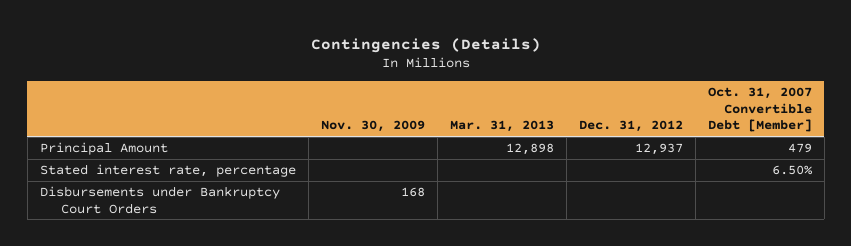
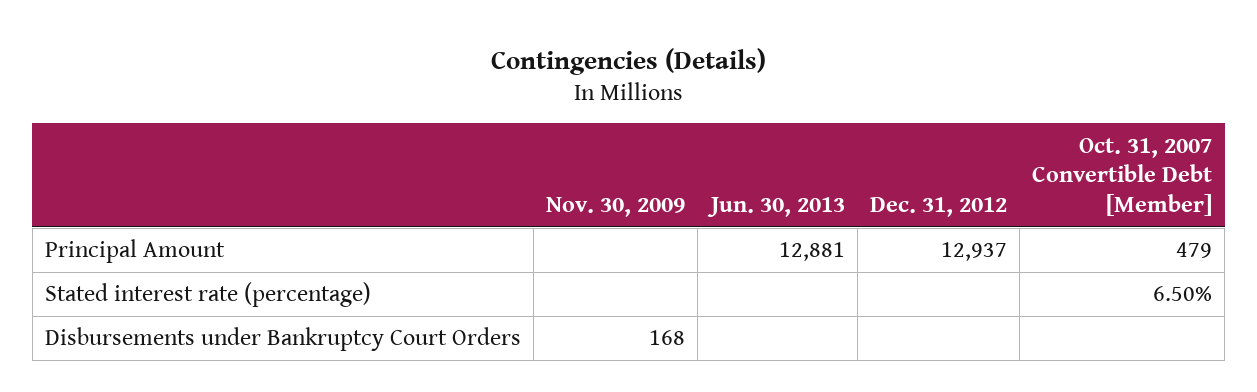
[449,120,554,133] Mar. 31, 2013 -> none
none -> [706,197,845,218] Jun. 30, 2013
[39,164,296,178] Stated interest rate, percentage -> [44,282,371,308] Stated interest rate (percentage)

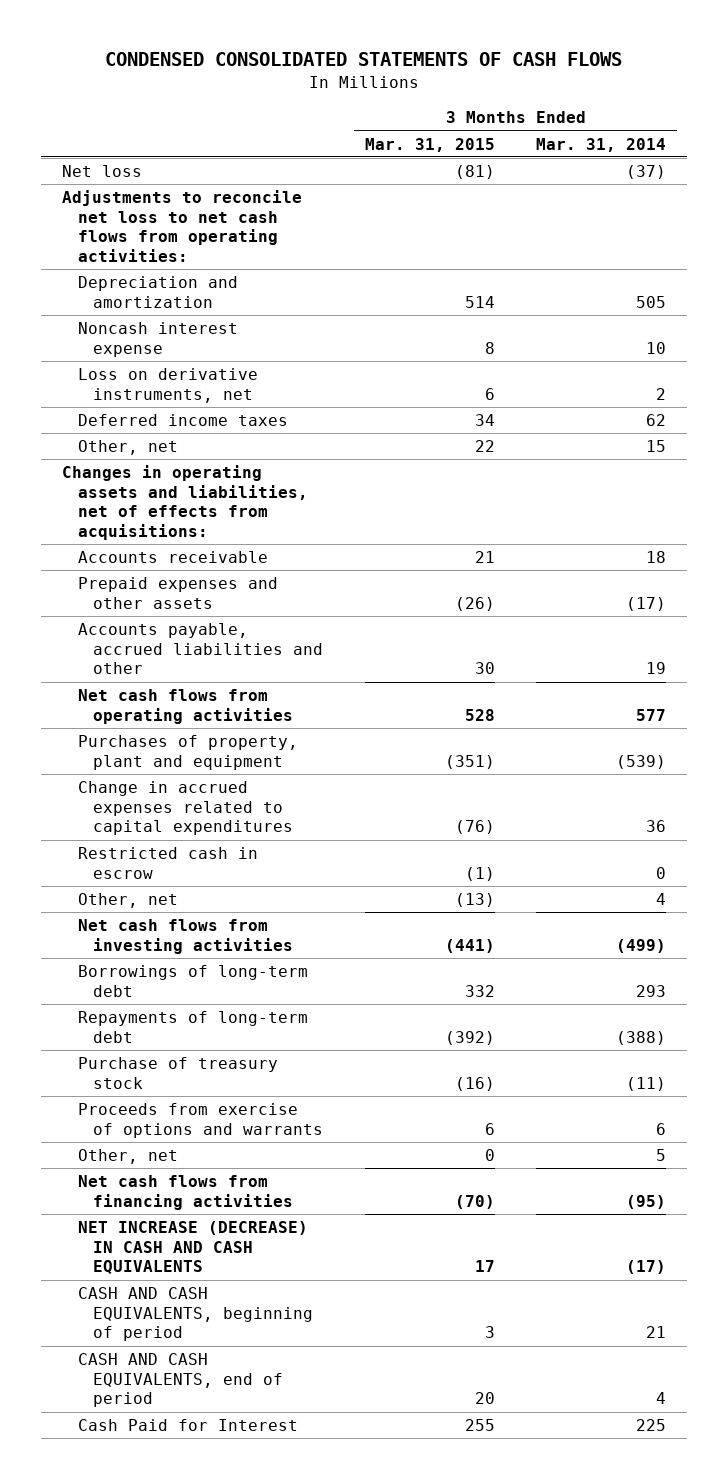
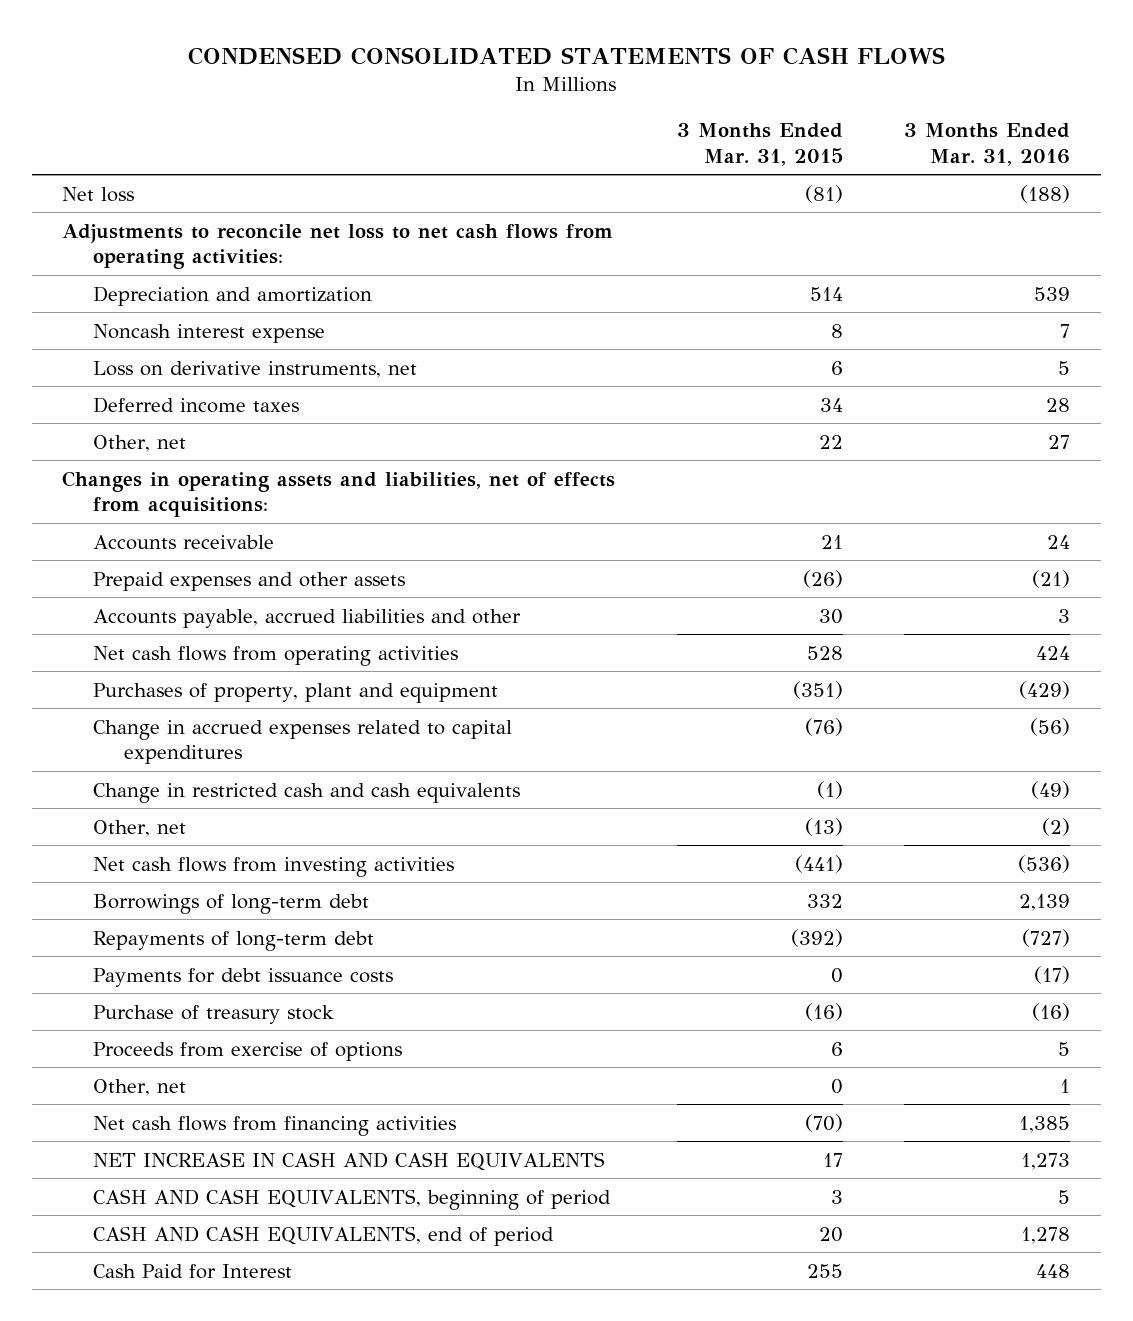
[536,137,667,152] Mar. 31, 2014 -> none
none -> [904,123,1071,167] 3 Months Ended Mar. 31, 2016
[77,847,258,879] Restricted cash in escrow -> [93,782,521,803] Change in restricted cash and cash equivalents
none -> [93,967,394,987] Payments for debt issuance costs
[77,1103,324,1138] Proceeds from exercise of options and warrants -> [93,1041,403,1061] Proceeds from exercise of options
[77,1221,308,1275] NET INCREASE (DECREASE) IN CASH AND CASH EQUIVALENTS -> [93,1151,606,1171] NET INCREASE IN CASH AND CASH EQUIVALENTS

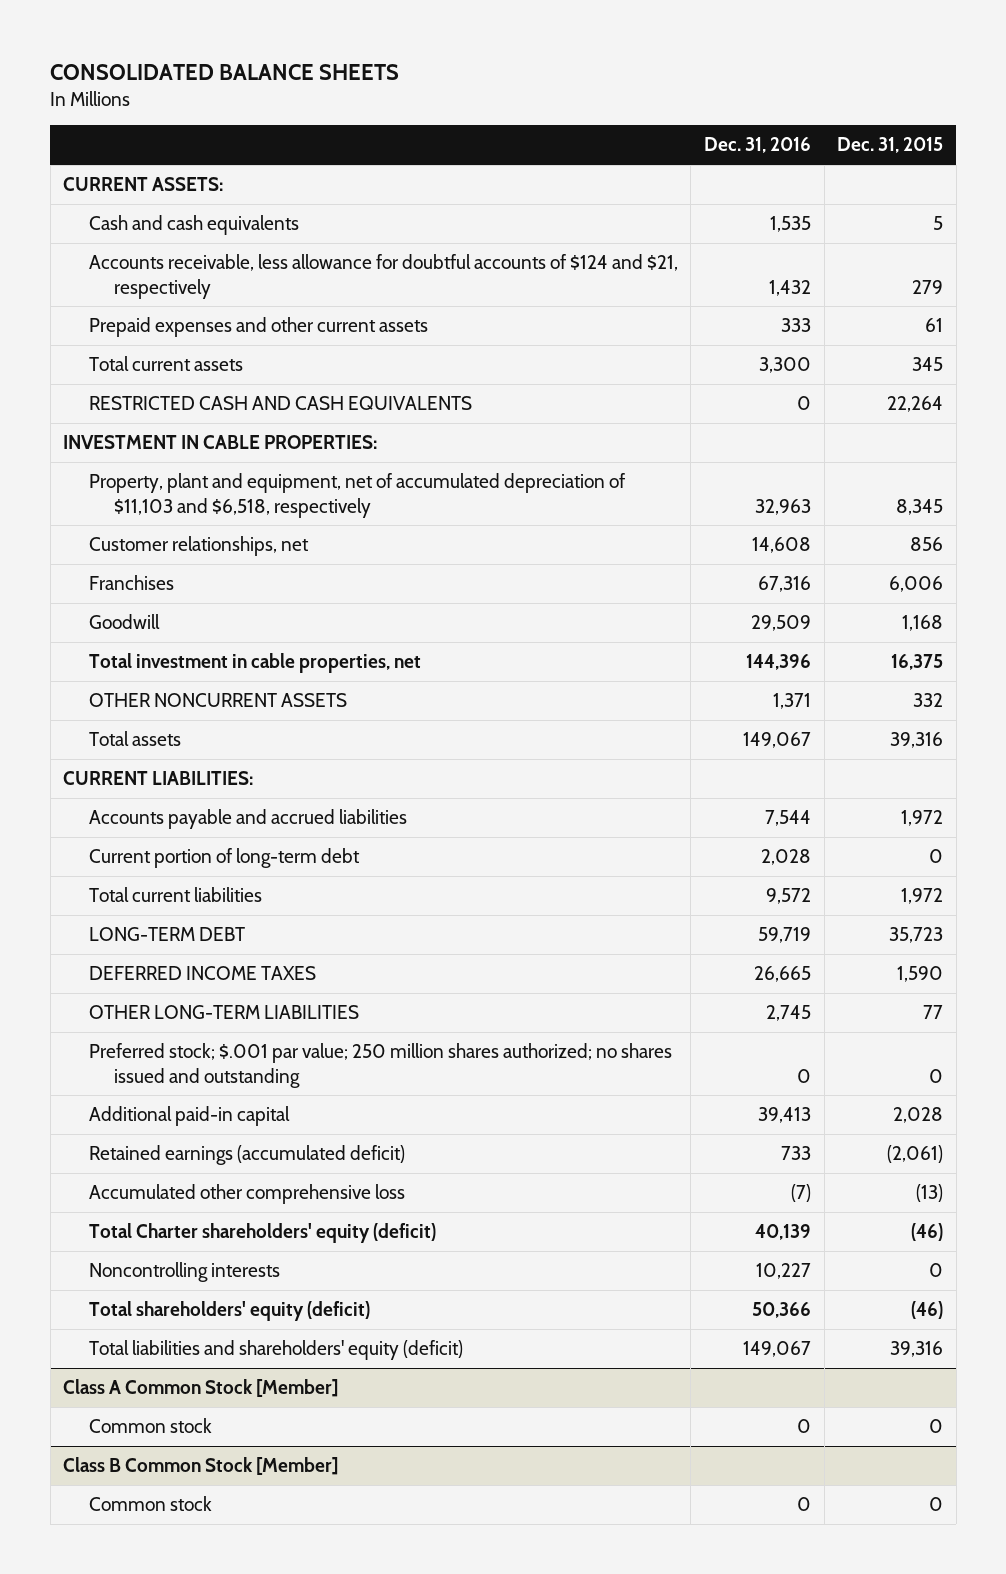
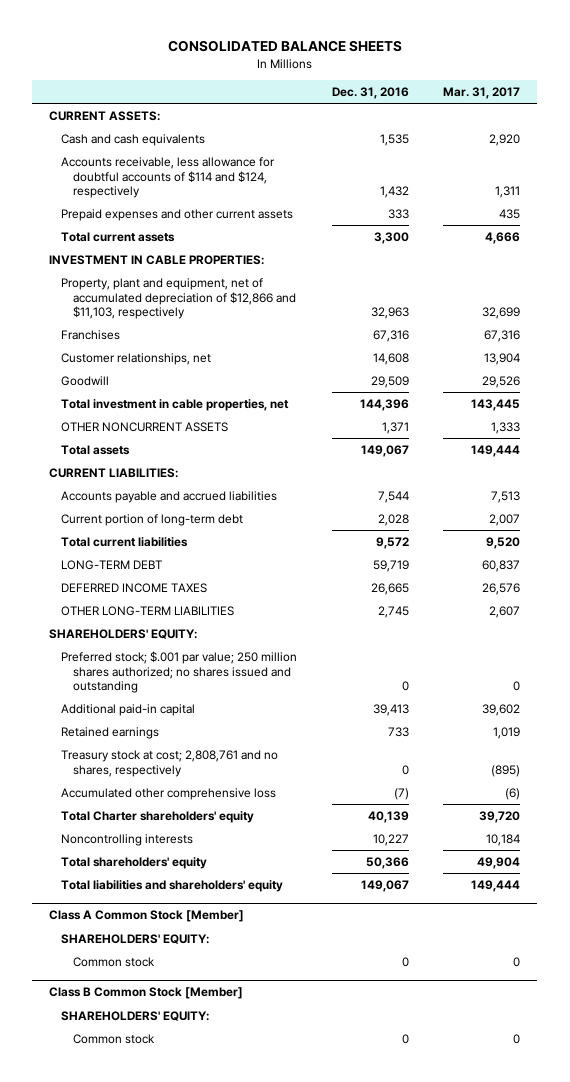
[837,137,944,154] Dec. 31, 2015 -> none
none -> [443,86,521,99] Mar. 31, 2017
[88,254,678,299] Accounts receivable, less allowance for doubtful accounts of $124 and $21, respectively -> [61,156,276,199] Accounts receivable, less allowance for doubtful accounts of $114 and $124, respectively
[88,396,472,411] RESTRICTED CASH AND CASH EQUIVALENTS -> none
[88,473,626,518] Property, plant and equipment, net of accumulated depreciation of $11,103 and $6,518, respectively -> [61,277,297,320] Property, plant and equipment, net of accumulated depreciation of $12,866 and $11,103, respectively
[88,536,309,557] Customer relationships, net -> [61,352,212,365] Customer relationships, net
none -> [49,628,198,639] SHAREHOLDERS' EQUITY:
[88,1145,405,1166] Retained earnings (accumulated deficit) -> [61,726,160,739] Retained earnings
none -> [61,749,279,777] Treasury stock at cost; 2,808,761 and no shares, respectively
[88,1223,436,1244] Total Charter shareholders' equity (deficit) -> [61,810,255,823] Total Charter shareholders' equity
[88,1301,370,1322] Total shareholders' equity (deficit) -> [61,856,208,869] Total shareholders' equity
[88,1340,463,1361] Total liabilities and shareholders' equity (deficit) -> [61,879,284,892] Total liabilities and shareholders' equity
none -> [61,933,210,944] SHAREHOLDERS' EQUITY:
none -> [61,1010,210,1021] SHAREHOLDERS' EQUITY:

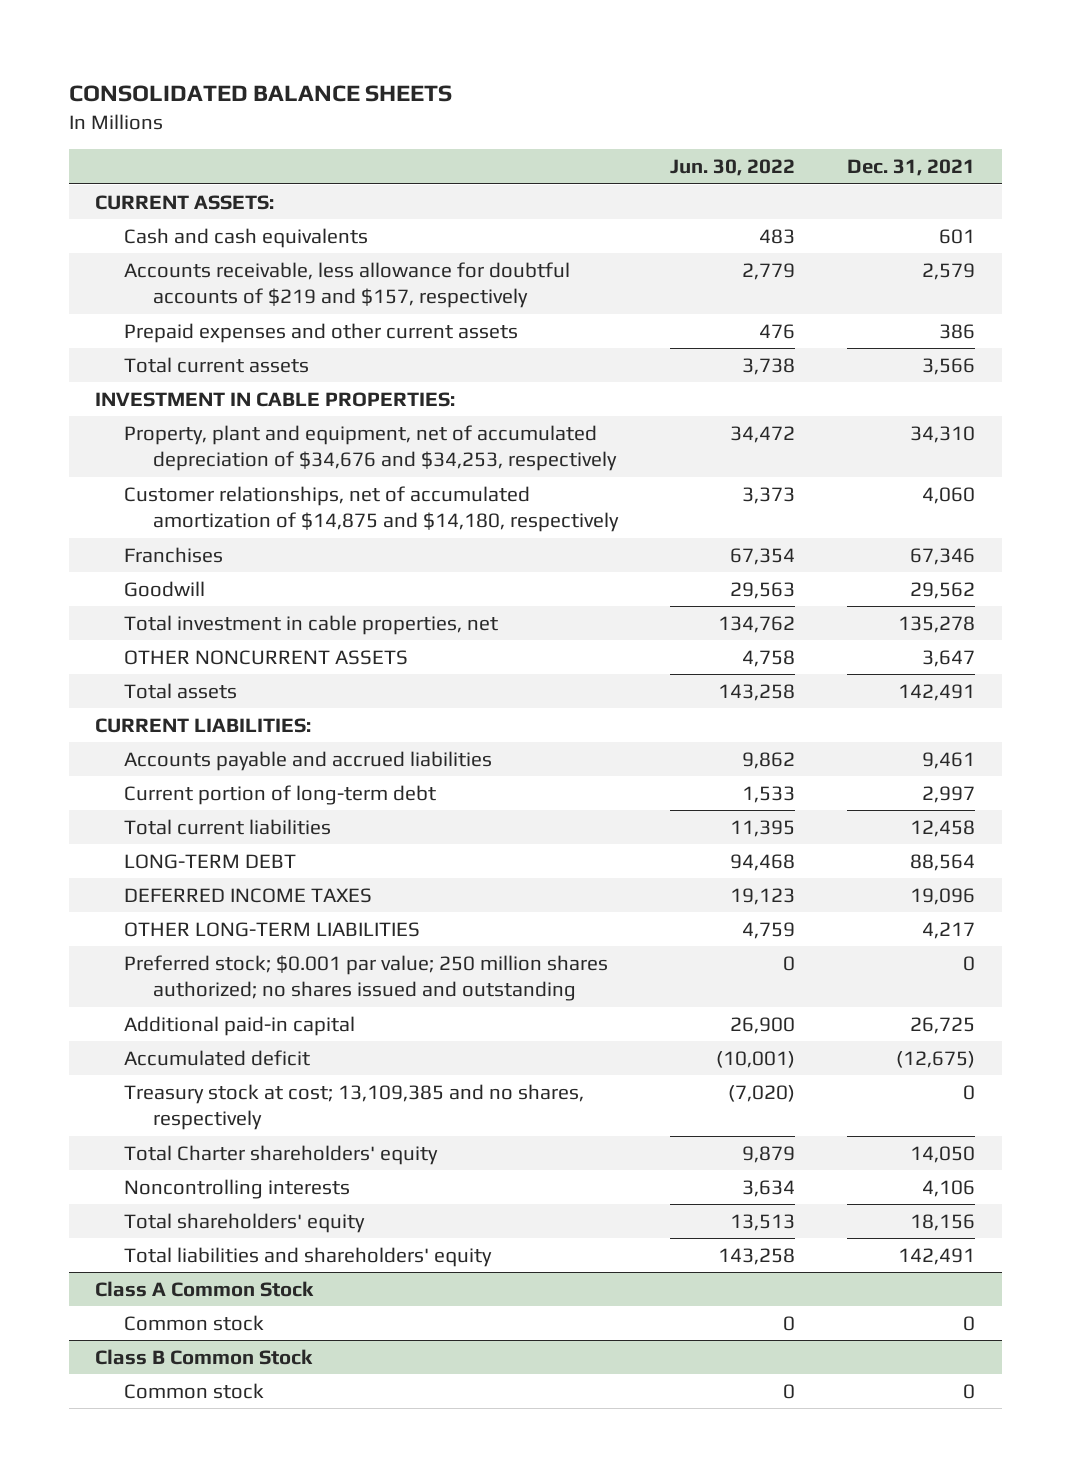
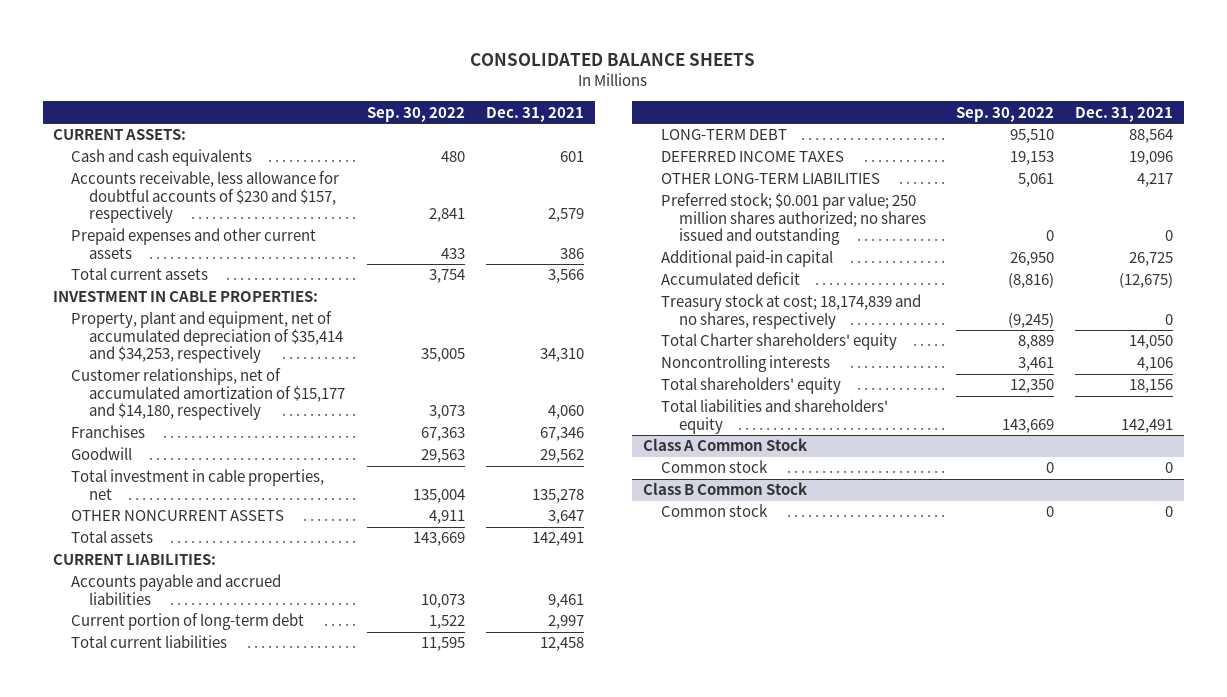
[670,159,796,177] Jun. 30, 2022 -> none
none -> [366,106,465,122] Sep. 30, 2022
[124,261,571,309] Accounts receivable, less allowance for doubtful accounts of $219 and $157, respectively -> [71,171,340,223] Accounts receivable, less allowance for doubtful accounts of $230 and $157, respectively
[124,424,617,472] Property, plant and equipment, net of accumulated depreciation of $34,676 and $34,253, respectively -> [71,311,344,363] Property, plant and equipment, net of accumulated depreciation of $35,414 and $34,253, respectively
[124,485,619,533] Customer relationships, net of accumulated amortization of $14,875 and $14,180, respectively -> [71,368,346,420] Customer relationships, net of accumulated amortization of $15,177 and $14,180, respectively
[124,1083,585,1131] Treasury stock at cost; 13,109,385 and no shares, respectively -> [660,294,921,329] Treasury stock at cost; 18,174,839 and no shares, respectively

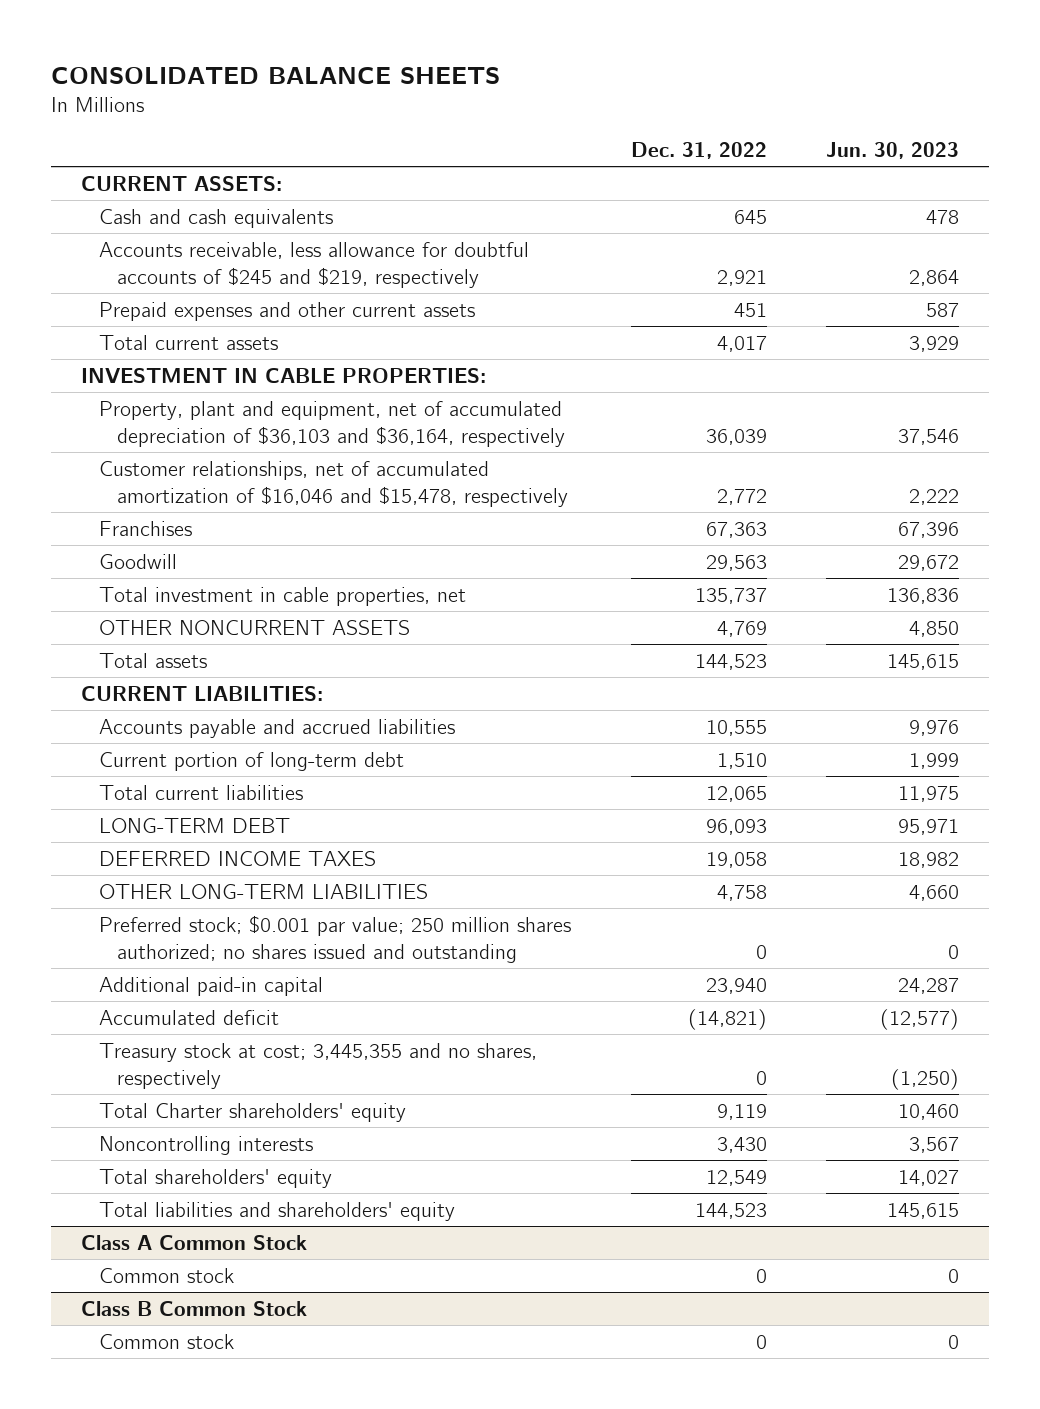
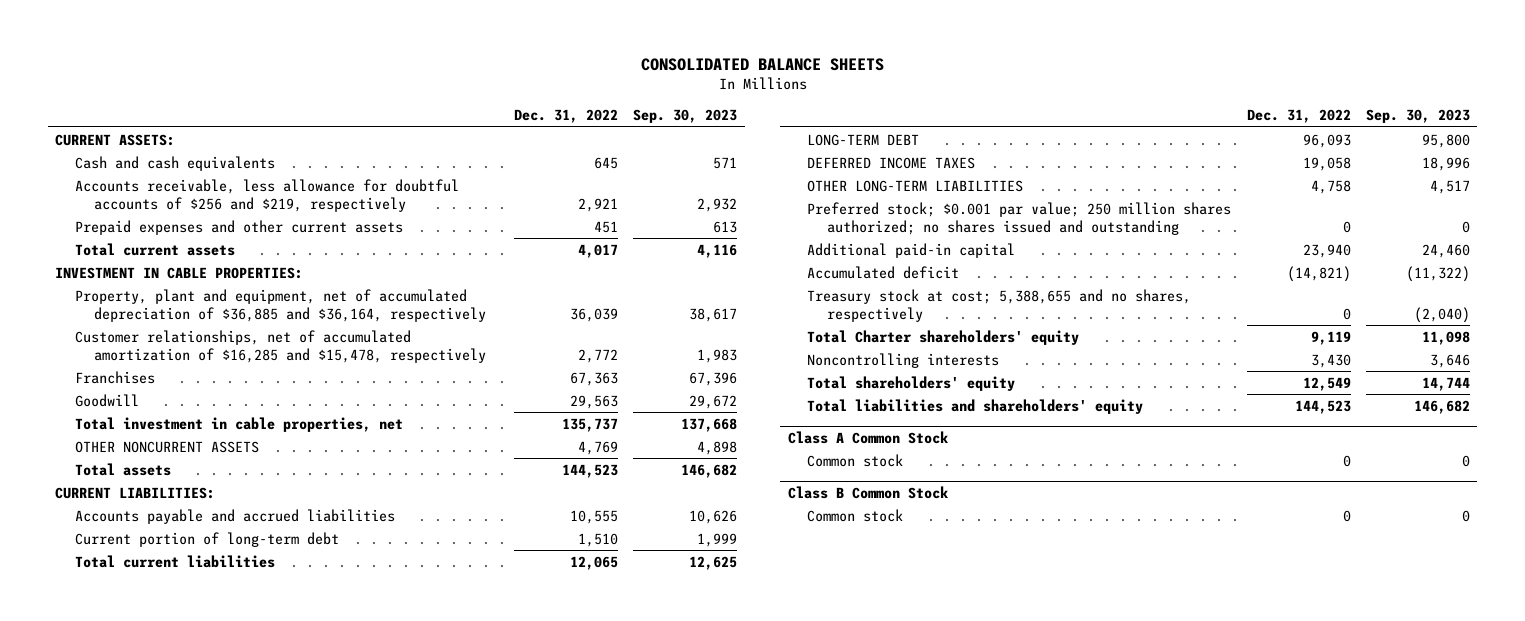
[826,142,960,160] Jun. 30, 2023 -> none
none -> [633,109,738,124] Sep. 30, 2023
[99,241,530,288] Accounts receivable, less allowance for doubtful accounts of $245 and $219, respectively -> [74,178,459,212] Accounts receivable, less allowance for doubtful accounts of $256 and $219, respectively
[99,400,566,447] Property, plant and equipment, net of accumulated depreciation of $36,103 and $36,164, respectively -> [74,288,487,322] Property, plant and equipment, net of accumulated depreciation of $36,885 and $36,164, respectively
[99,460,569,507] Customer relationships, net of accumulated amortization of $16,046 and $15,478, respectively -> [74,329,487,363] Customer relationships, net of accumulated amortization of $16,285 and $15,478, respectively
[99,1042,538,1089] Treasury stock at cost; 3,445,355 and no shares, respectively -> [807,288,1192,322] Treasury stock at cost; 5,388,655 and no shares, respectively

